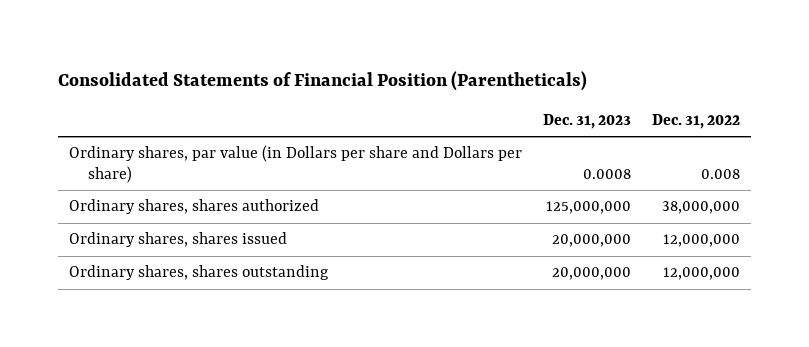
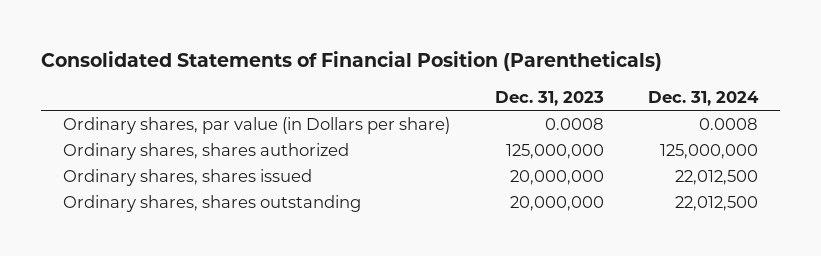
[652,114,741,130] Dec. 31, 2022 -> none
none -> [648,90,760,106] Dec. 31, 2024
[68,145,522,184] Ordinary shares, par value (in Dollars per share and Dollars per share) -> [63,117,451,135] Ordinary shares, par value (in Dollars per share)

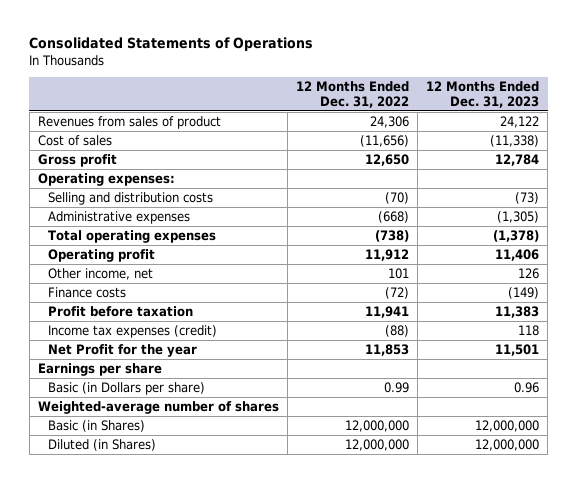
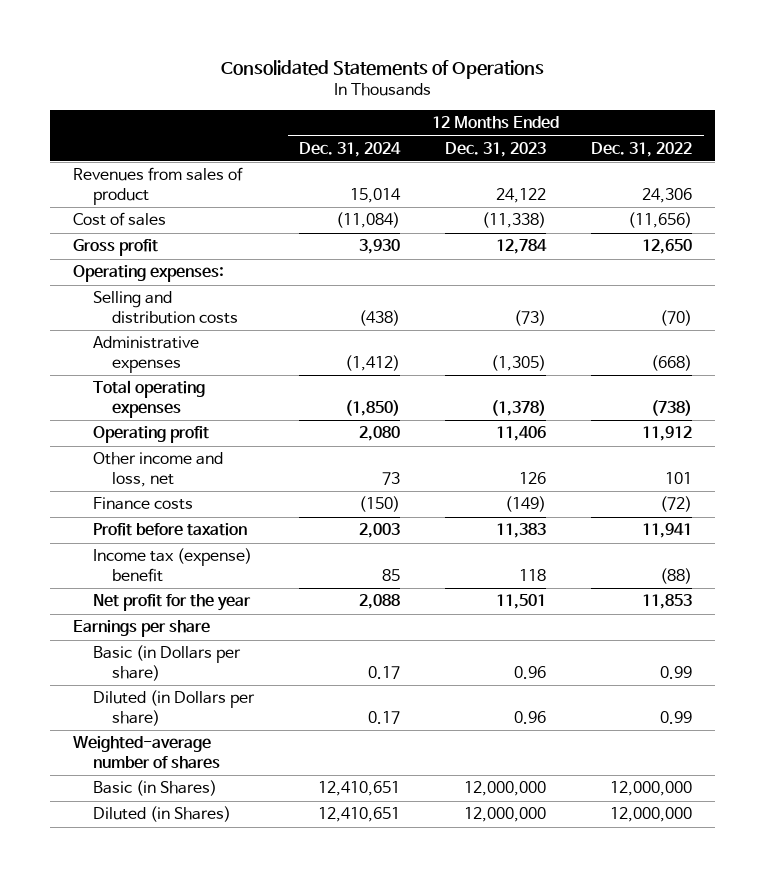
none -> [298,141,401,157] Dec. 31, 2024
[48,267,154,280] Other income, net -> [92,452,223,487] Other income and loss, net
[48,324,218,338] Income tax expenses (credit) -> [92,548,252,582] Income tax (expense) benefit
[48,343,198,357] Net Profit for the year -> [92,594,251,612] Net profit for the year
none -> [92,690,255,726] Diluted (in Dollars per share)

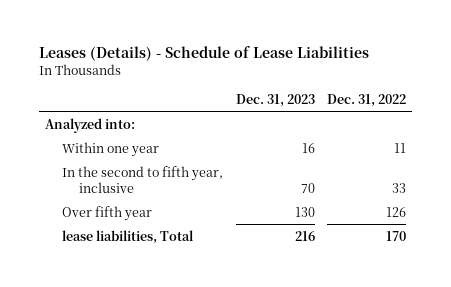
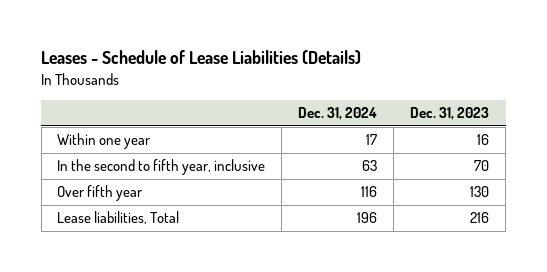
[38,46,369,62] Leases (Details) - Schedule of Lease Liabilities -> [41,50,362,65] Leases - Schedule of Lease Liabilities (Details)
[327,93,407,107] Dec. 31, 2022 -> none
none -> [298,107,378,121] Dec. 31, 2024
[45,117,136,133] Analyzed into: -> none
[61,229,194,244] lease liabilities, Total -> [57,211,180,225] Lease liabilities, Total

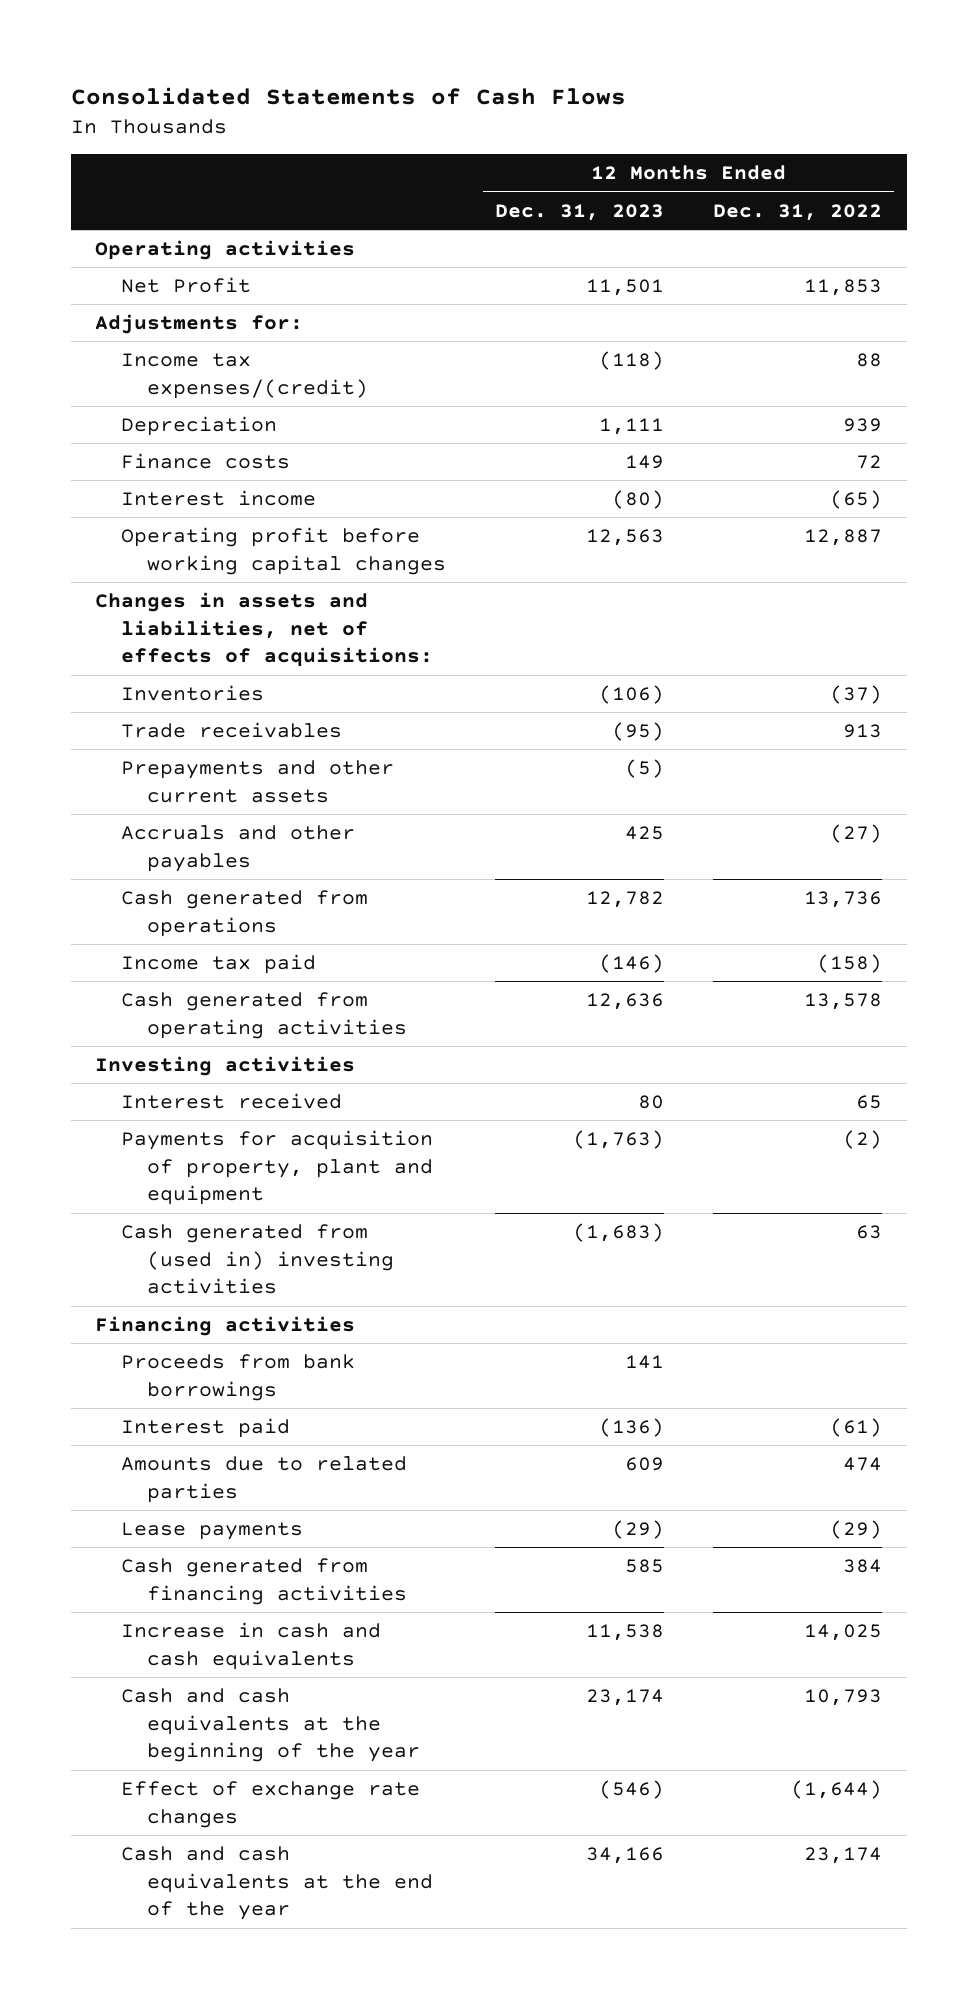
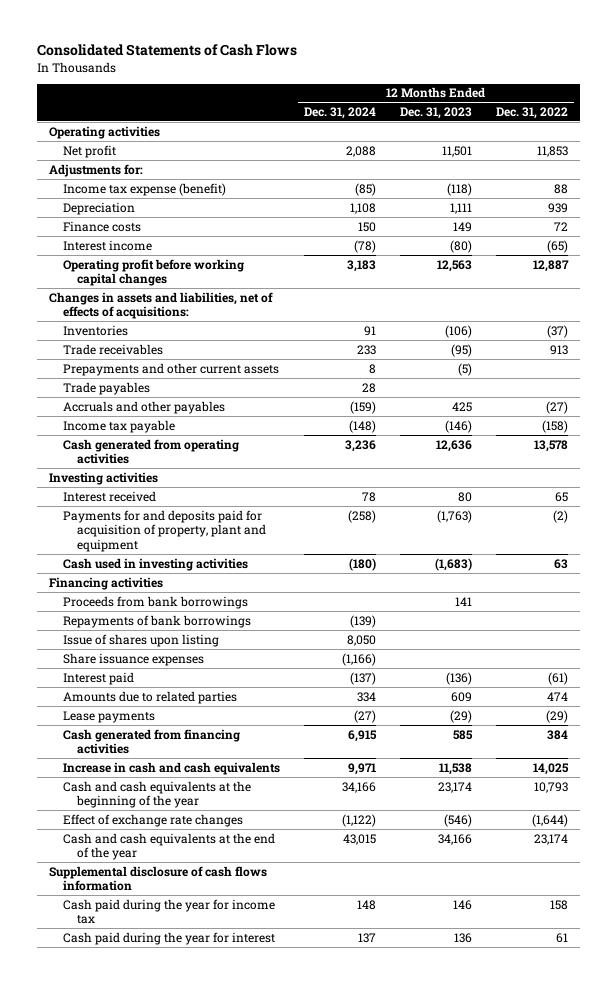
none -> [303,107,376,120] Dec. 31, 2024
[121,276,252,293] Net Profit -> [62,144,116,158] Net profit
[121,352,369,399] Income tax expenses/(credit) -> [62,182,226,196] Income tax expense (benefit)
none -> [62,381,150,395] Trade payables
[121,889,369,937] Cash generated from operations -> none
[121,953,317,974] Income tax paid -> [62,419,175,433] Income tax payable
[121,1129,434,1206] Payments for acquisition of property, plant and equipment -> [62,509,267,553] Payments for and deposits paid for acquisition of property, plant and equipment
[121,1223,395,1295] Cash generated from (used in) investing activities -> [62,557,248,571] Cash used in investing activities
none -> [62,614,251,628] Repayments of bank borrowings
none -> [62,633,219,647] Issue of shares upon listing
none -> [62,652,204,666] Share issuance expenses
none -> [48,865,267,892] Supplemental disclosure of cash flows information
none -> [62,898,275,925] Cash paid during the year for income tax
none -> [62,931,275,945] Cash paid during the year for interest

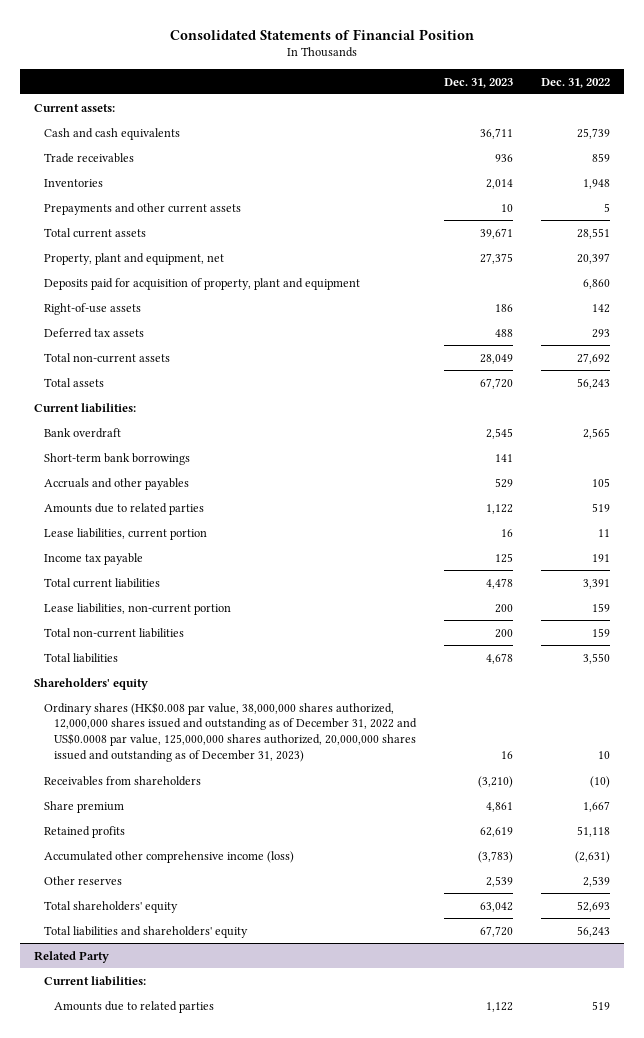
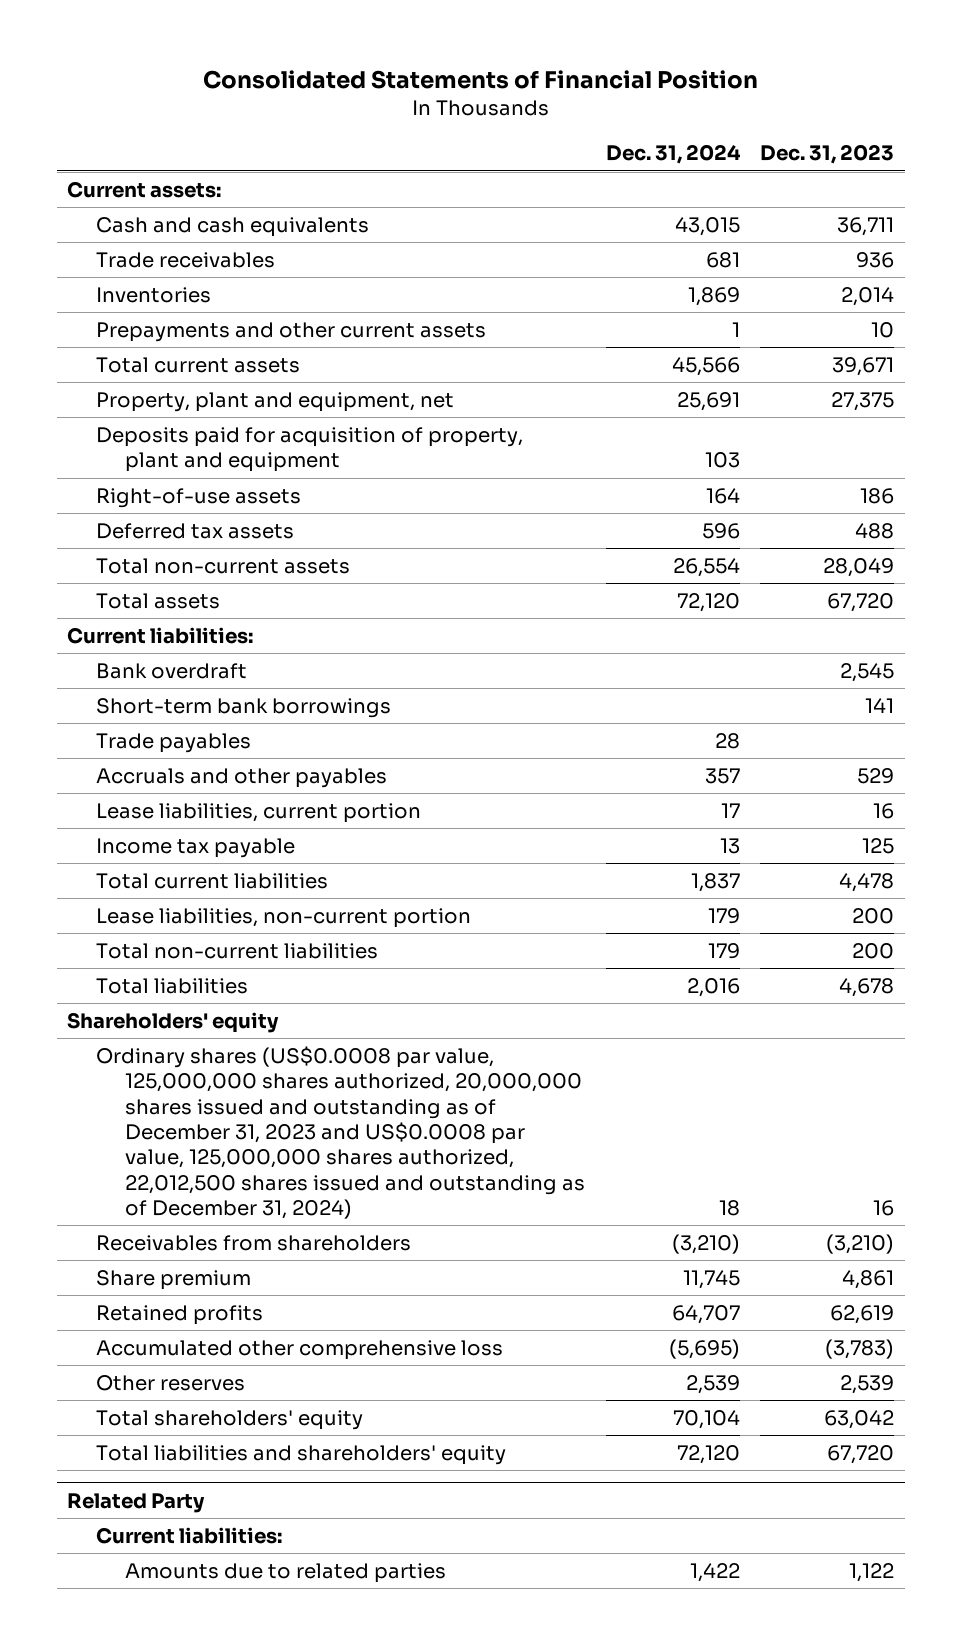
[541,77,611,88] Dec. 31, 2022 -> none
none -> [605,144,741,165] Dec. 31, 2024
none -> [95,733,251,754] Trade payables
[44,502,205,515] Amounts due to related parties -> none
[44,701,418,763] Ordinary shares (HK$0.008 par value, 38,000,000 shares authorized, 12,000,000 shares issued and outstanding as of December 31, 2022 and US$0.0008 par value, 125,000,000 shares authorized, 20,000,000 shares issued and outstanding as of December 31, 2023) -> [95,1046,585,1220] Ordinary shares (US$0.0008 par value, 125,000,000 shares authorized, 20,000,000 shares issued and outstanding as of December 31, 2023 and US$0.0008 par value, 125,000,000 shares authorized, 22,012,500 shares issued and outstanding as of December 31, 2024)
[44,850,295,863] Accumulated other comprehensive income (loss) -> [95,1340,503,1361] Accumulated other comprehensive loss

